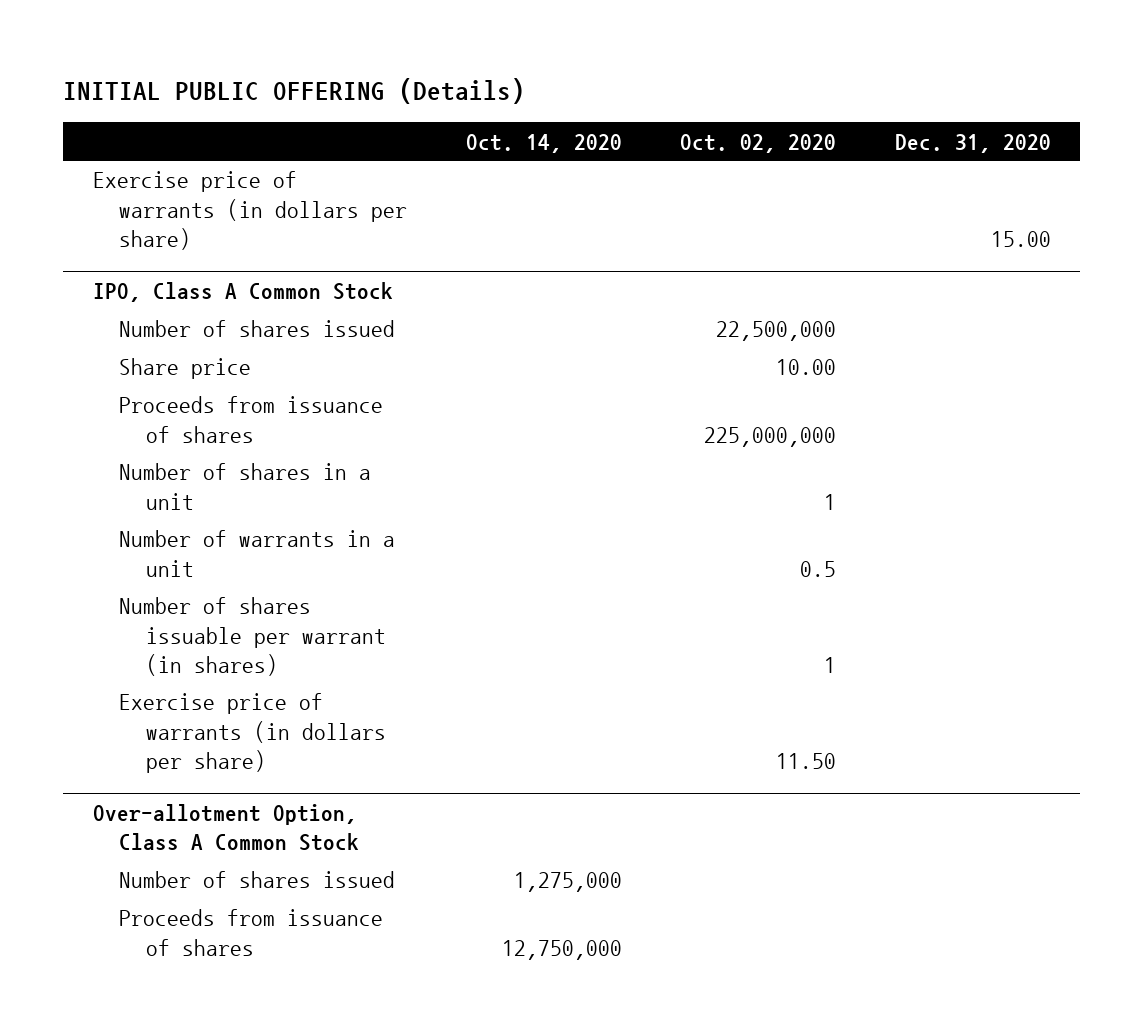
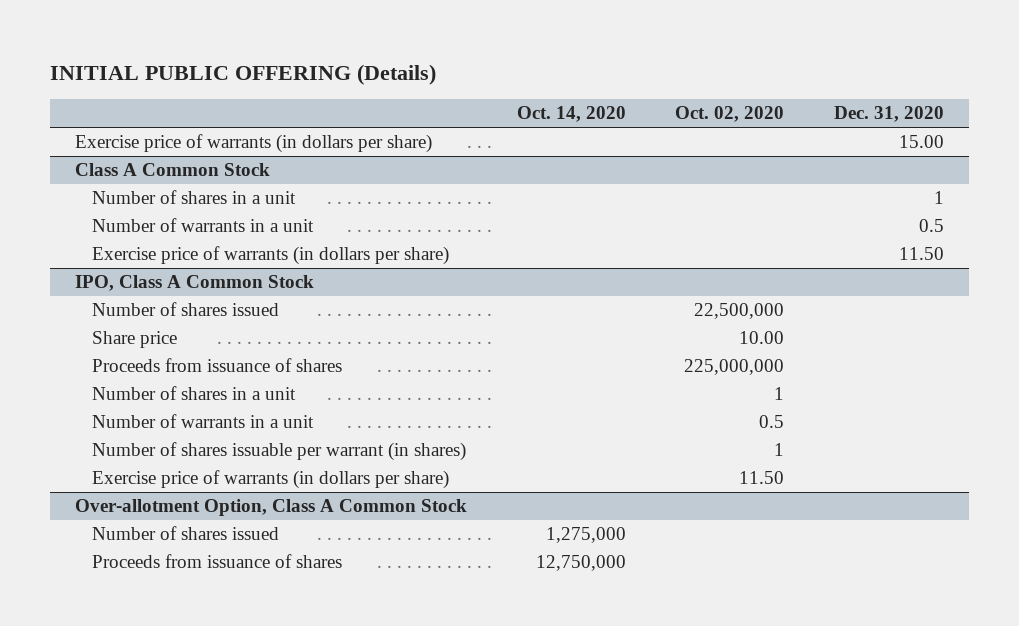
none -> [74,163,270,177] Class A Common Stock
none -> [91,190,296,205] Number of shares in a unit
none -> [91,218,314,233] Number of warrants in a unit
none -> [91,246,449,266] Exercise price of warrants (in dollars per share)

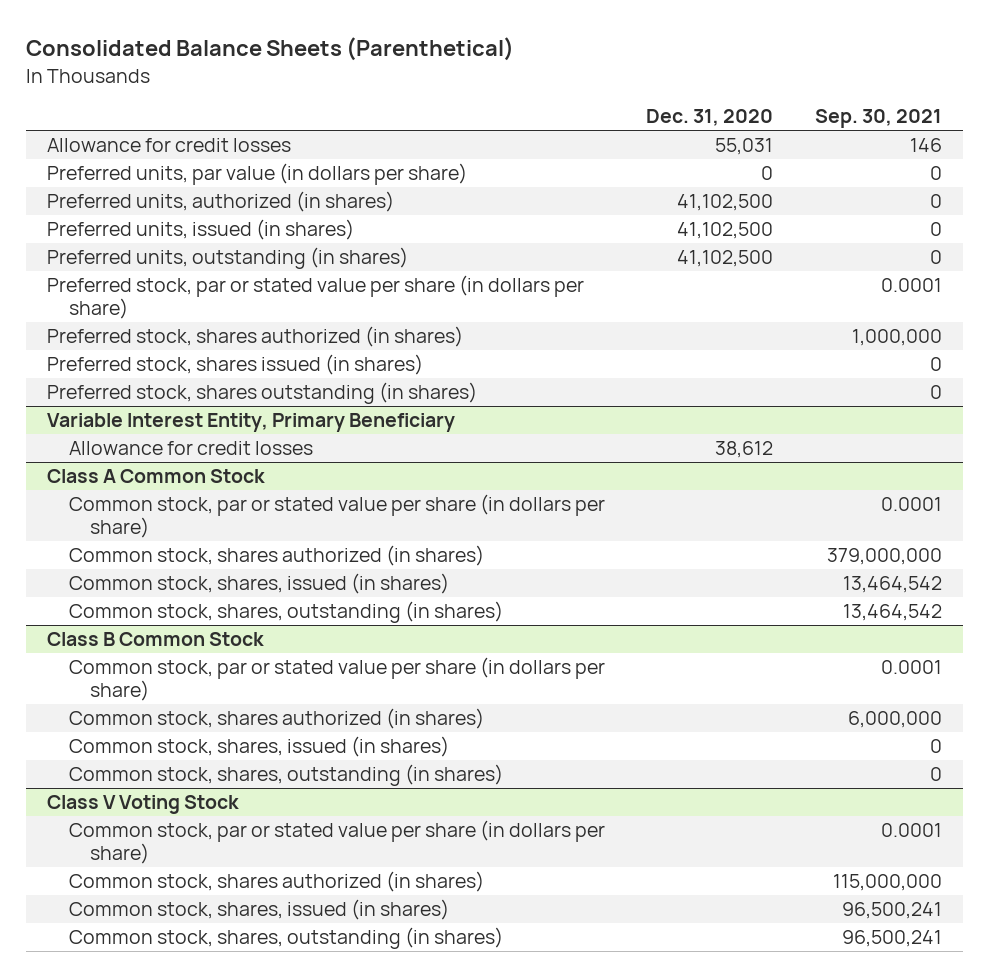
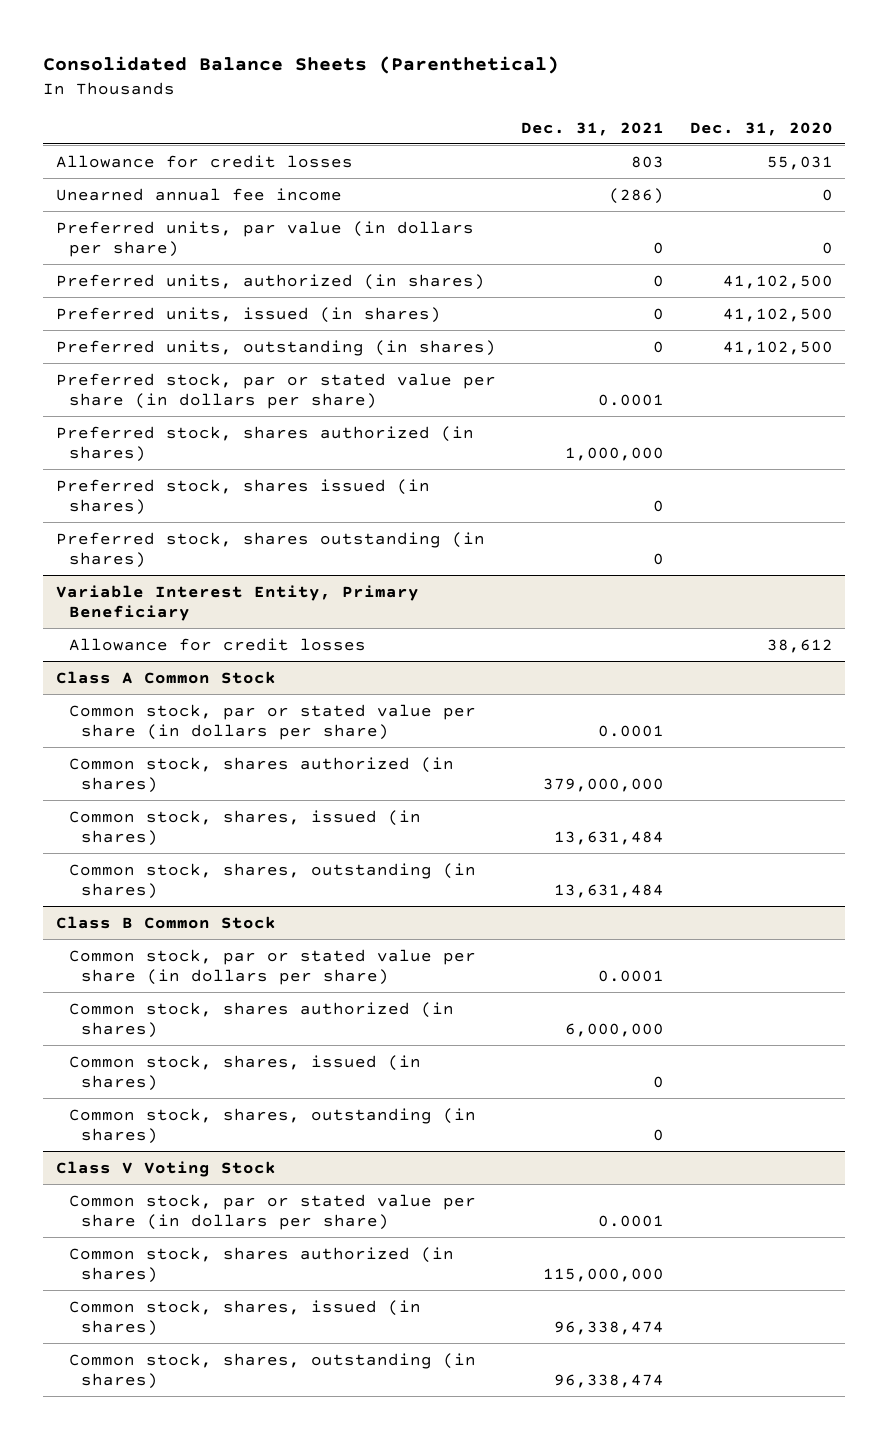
[815,109,943,129] Sep. 30, 2021 -> none
none -> [521,121,665,136] Dec. 31, 2021
none -> [55,187,342,201] Unearned annual fee income

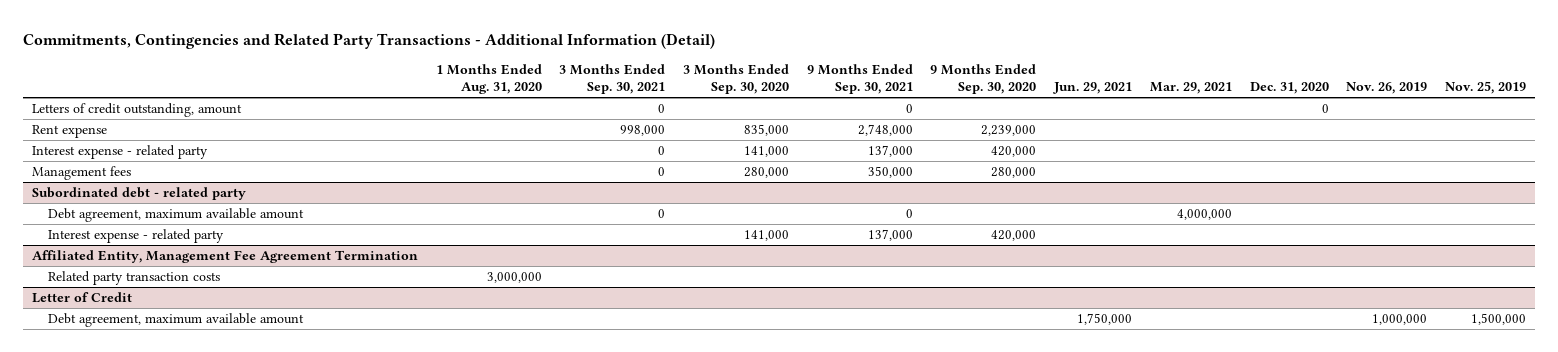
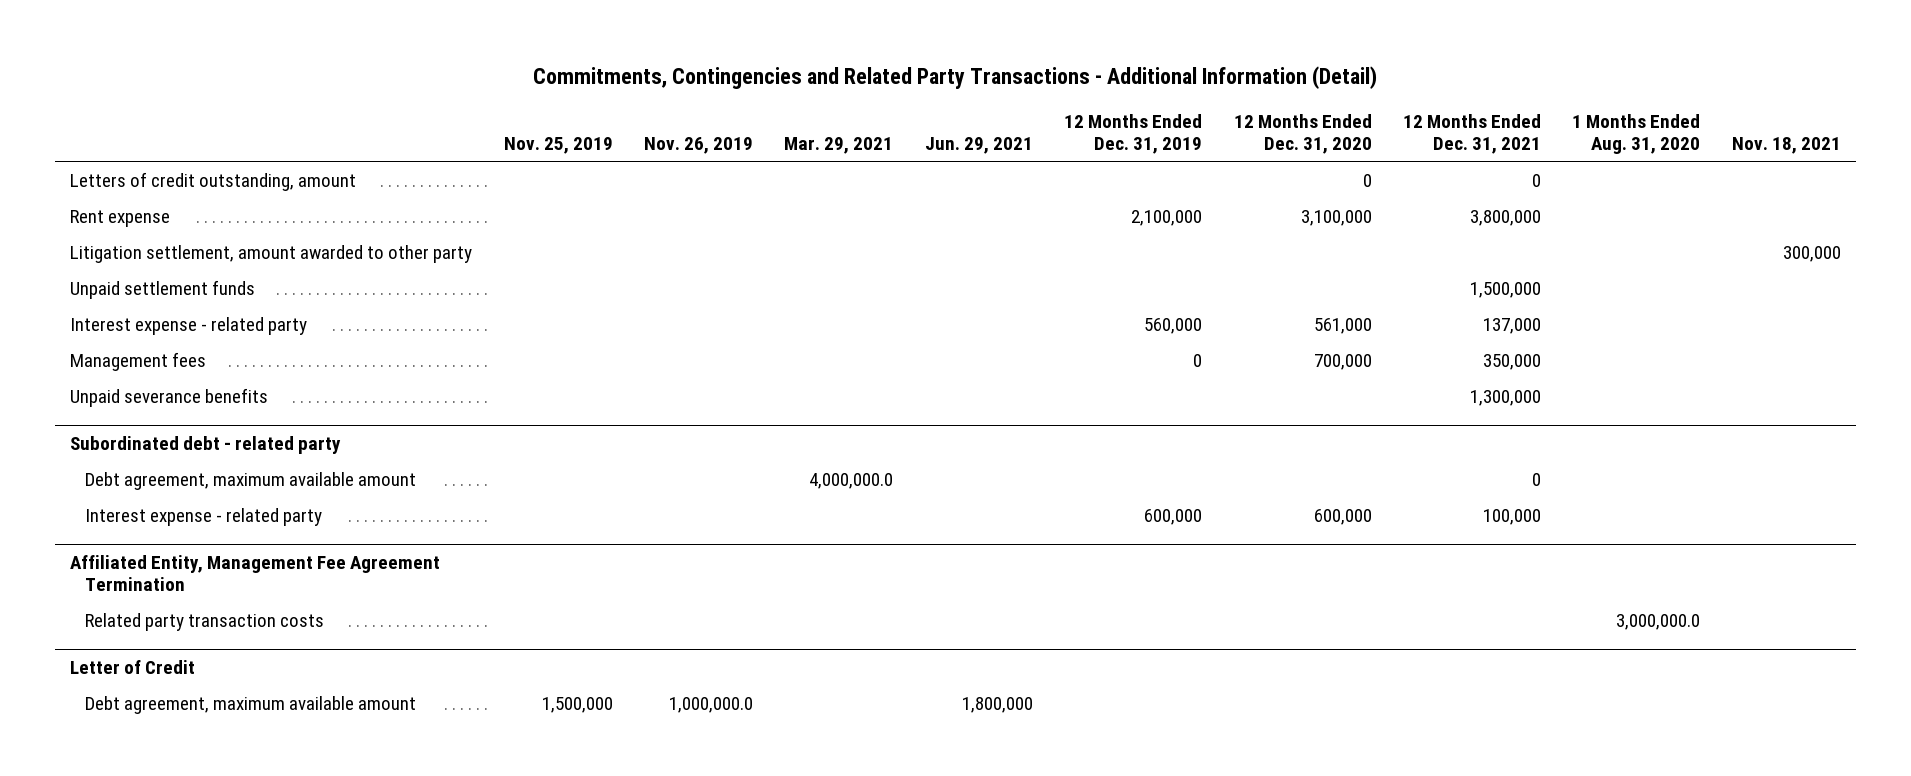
[559,64,666,95] 3 Months Ended Sep. 30, 2021 -> none
[683,64,790,95] 3 Months Ended Sep. 30, 2020 -> none
[806,64,913,95] 9 Months Ended Sep. 30, 2021 -> none
[930,64,1037,95] 9 Months Ended Sep. 30, 2020 -> none
[1249,82,1329,95] Dec. 31, 2020 -> none
none -> [1064,113,1203,155] 12 Months Ended Dec. 31, 2019
none -> [1233,113,1372,155] 12 Months Ended Dec. 31, 2020
none -> [1402,113,1541,155] 12 Months Ended Dec. 31, 2021
none -> [1731,137,1841,155] Nov. 18, 2021
none -> [70,244,473,263] Litigation settlement, amount awarded to other party
none -> [70,279,256,299] Unpaid settlement funds
none -> [70,387,269,407] Unpaid severance benefits
[1176,209,1232,221] 4,000,000 -> [809,472,894,489] 4,000,000.0
[486,272,542,284] 3,000,000 -> [1616,613,1701,630] 3,000,000.0
[1077,313,1133,326] 1,750,000 -> [961,696,1033,713] 1,800,000
[1372,314,1428,326] 1,000,000 -> [669,696,754,713] 1,000,000.0

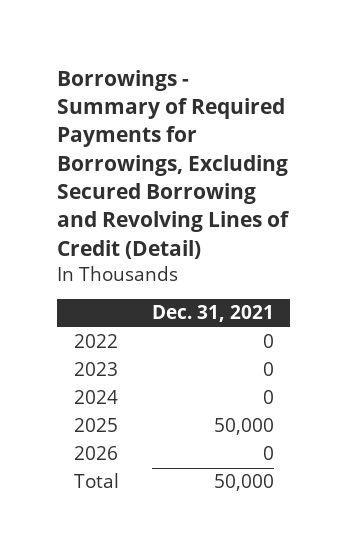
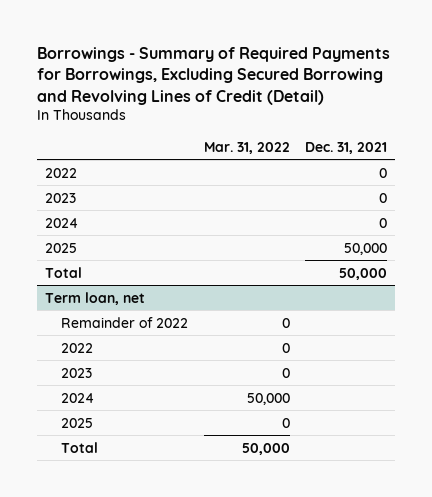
none -> [203,141,290,154] Mar. 31, 2022
[73,446,118,461] 2026 -> none
none -> [44,291,145,305] Term loan, net
none -> [61,316,189,328] Remainder of 2022
none -> [61,342,94,353] 2022
none -> [61,367,93,378] 2023
none -> [61,392,95,403] 2024
none -> [61,417,94,428] 2025
none -> [61,441,99,453] Total

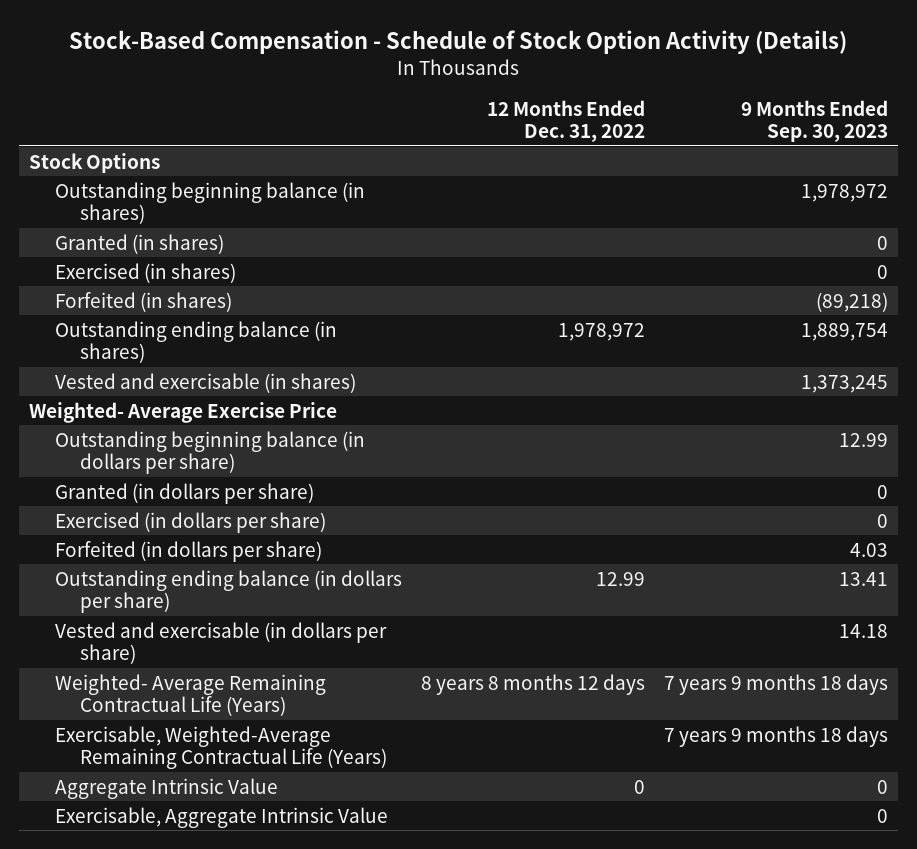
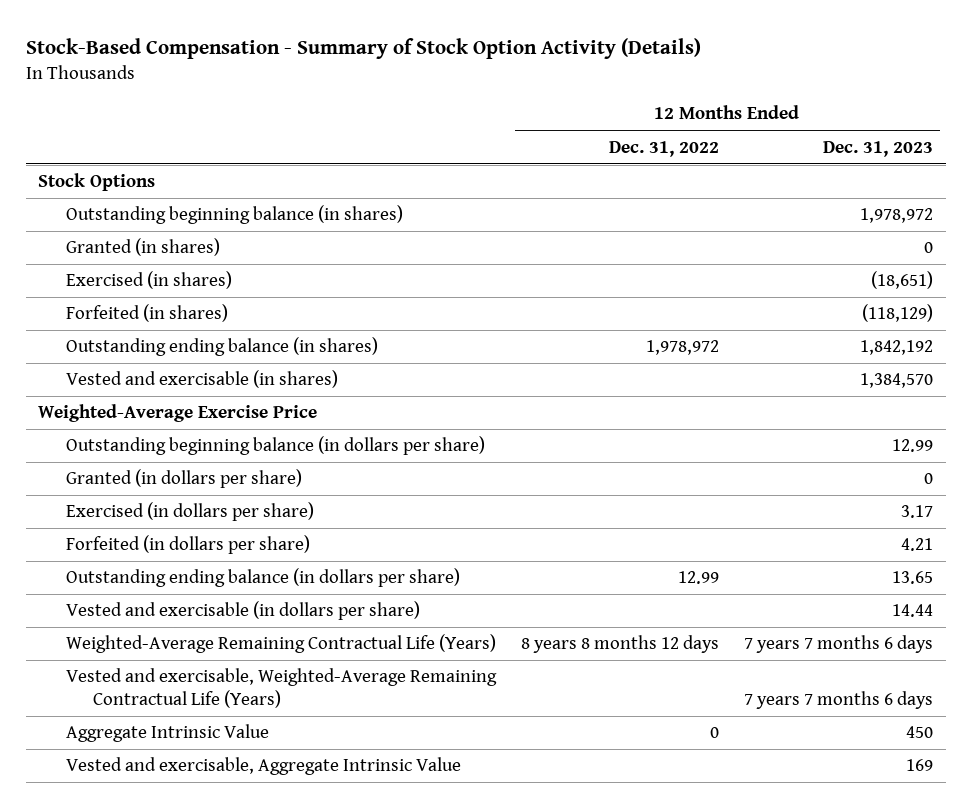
[69,30,848,55] Stock-Based Compensation - Schedule of Stock Option Activity (Details) -> [25,37,701,59] Stock-Based Compensation - Summary of Stock Option Activity (Details)
[740,99,888,143] 9 Months Ended Sep. 30, 2023 -> none
none -> [823,140,934,157] Dec. 31, 2023
[29,401,338,423] Weighted- Average Exercise Price -> [38,404,318,423] Weighted-Average Exercise Price
[54,673,326,717] Weighted- Average Remaining Contractual Life (Years) -> [65,634,496,654] Weighted-Average Remaining Contractual Life (Years)
[54,725,387,770] Exercisable, Weighted-Average Remaining Contractual Life (Years) -> [65,668,497,709] Vested and exercisable, Weighted-Average Remaining Contractual Life (Years)
[54,806,388,828] Exercisable, Aggregate Intrinsic Value -> [65,757,461,776] Vested and exercisable, Aggregate Intrinsic Value

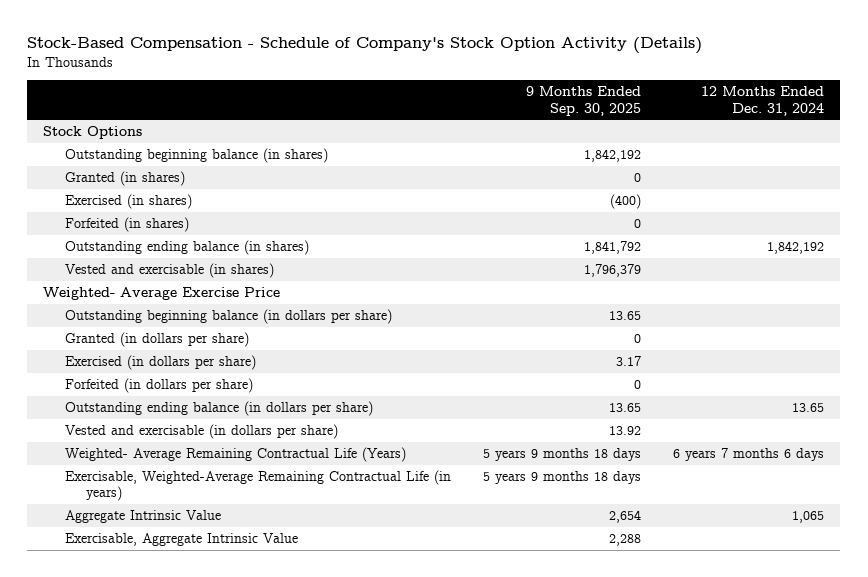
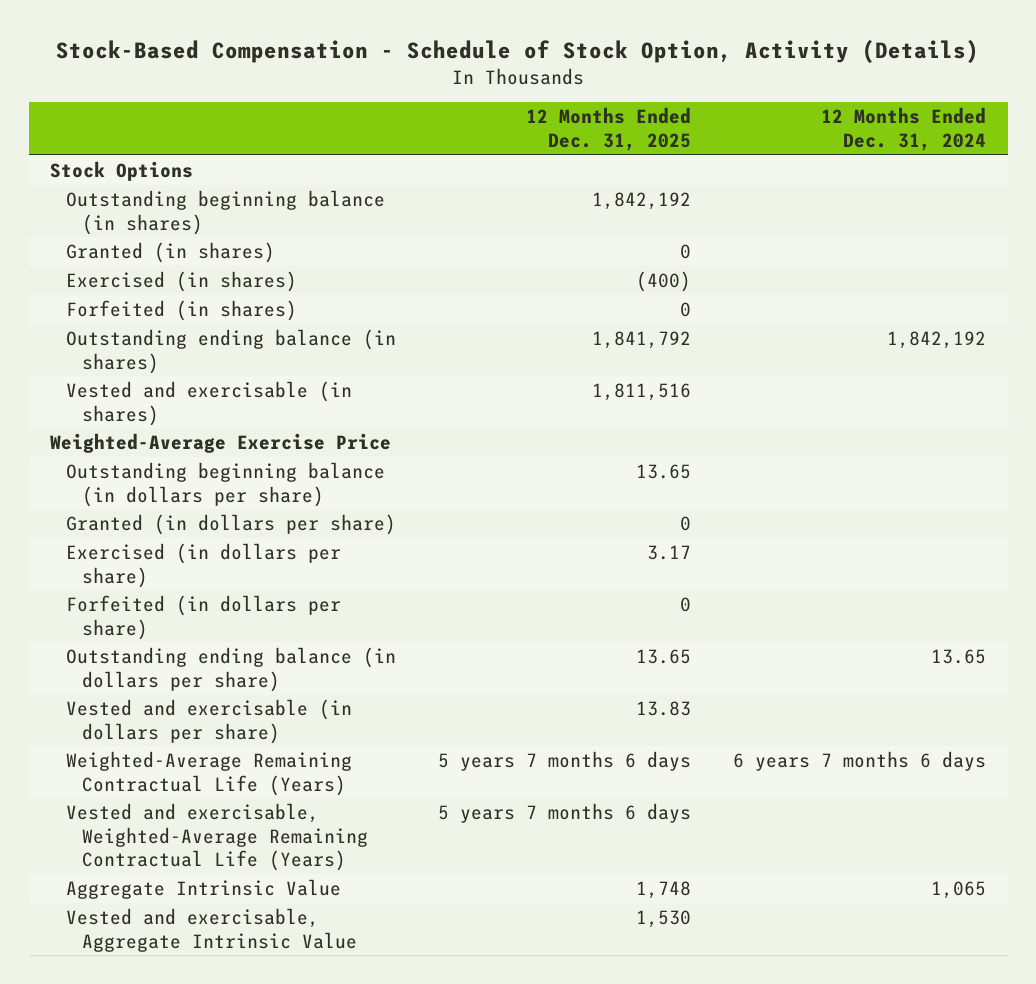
[27,37,703,55] Stock-Based Compensation - Schedule of Company's Stock Option Activity (Details) -> [56,39,980,63] Stock-Based Compensation - Schedule of Stock Option, Activity (Details)
[526,86,642,116] 9 Months Ended Sep. 30, 2025 -> none
none -> [526,107,692,152] 12 Months Ended Dec. 31, 2025
[43,287,281,301] Weighted- Average Exercise Price -> [49,432,391,453] Weighted-Average Exercise Price
[64,447,406,463] Weighted- Average Remaining Contractual Life (Years) -> [65,750,352,796] Weighted-Average Remaining Contractual Life (Years)
[64,470,451,502] Exercisable, Weighted-Average Remaining Contractual Life (in years) -> [65,802,369,872] Vested and exercisable, Weighted-Average Remaining Contractual Life (Years)
[64,533,298,547] Exercisable, Aggregate Intrinsic Value -> [65,907,358,952] Vested and exercisable, Aggregate Intrinsic Value

